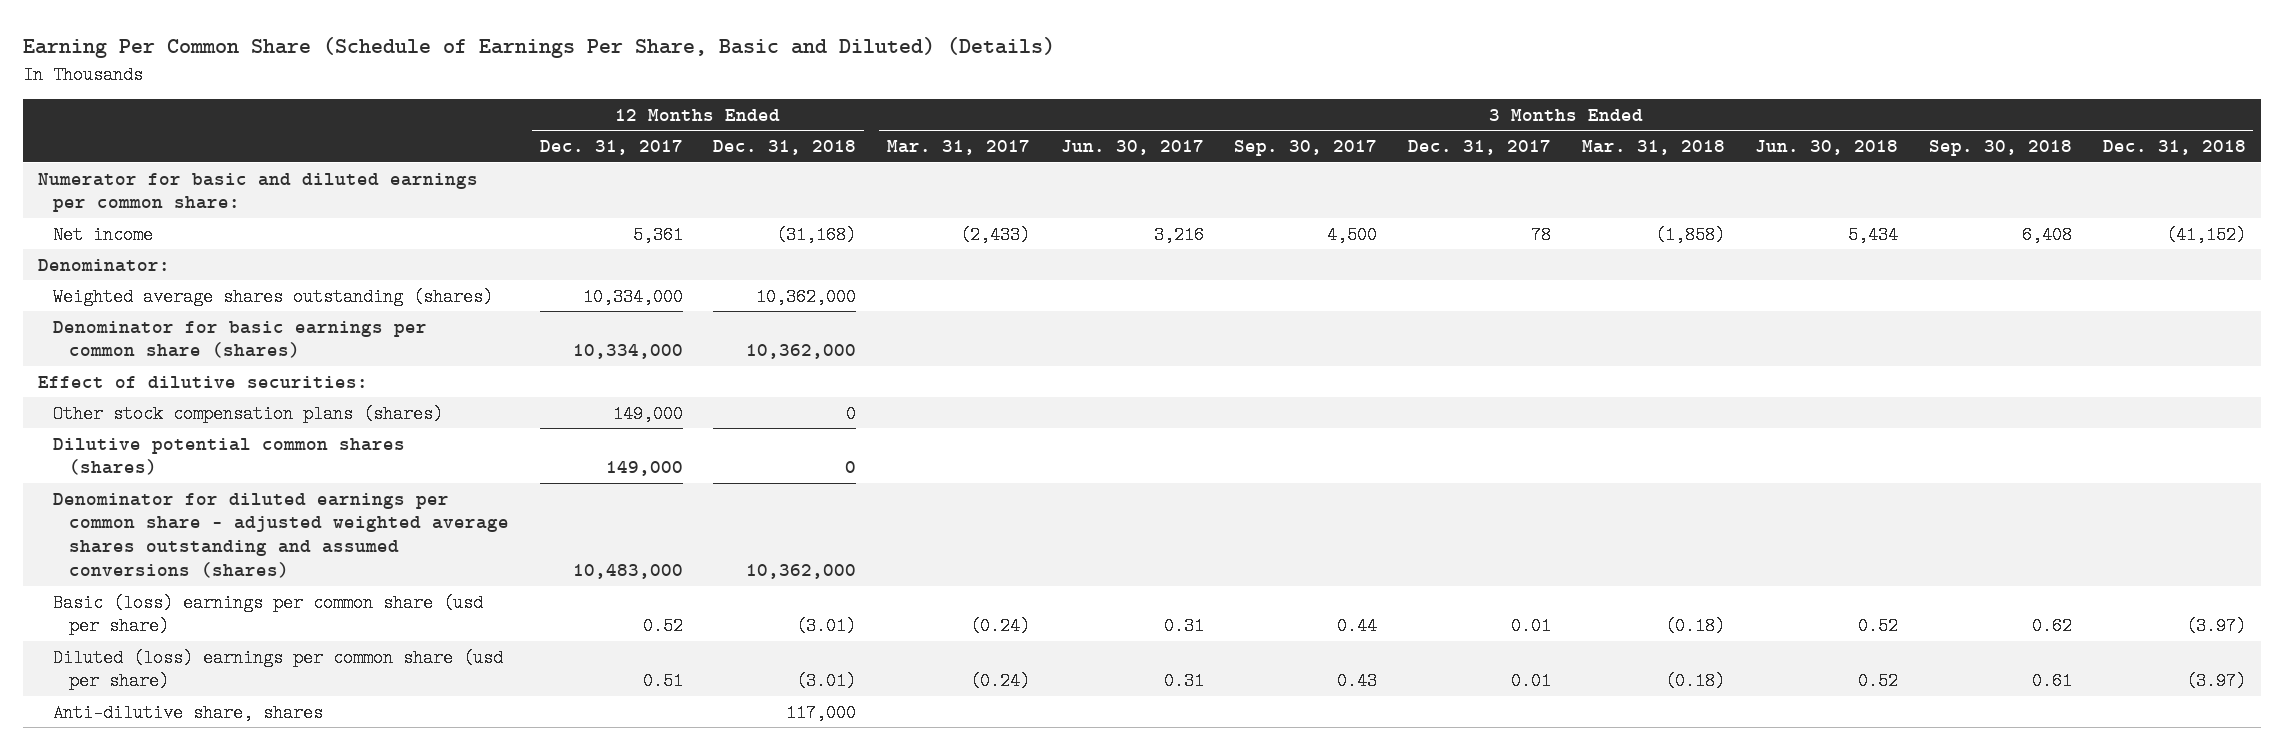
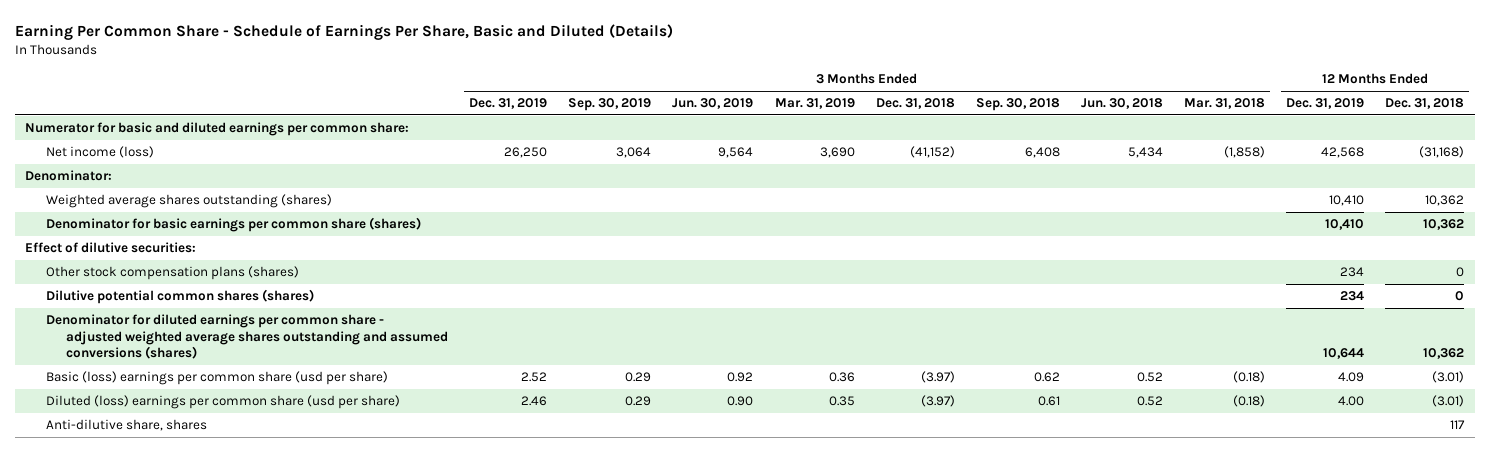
[22,37,1055,59] Earning Per Common Share (Schedule of Earnings Per Share, Basic and Diluted) (Details) -> [14,23,673,40] Earning Per Common Share - Schedule of Earnings Per Share, Basic and Diluted (Details)
[539,140,683,156] Dec. 31, 2017 -> none
[886,140,1030,156] Mar. 31, 2017 -> none
[1060,140,1204,156] Jun. 30, 2017 -> none
[1234,140,1378,157] Sep. 30, 2017 -> none
[1408,140,1552,156] Dec. 31, 2017 -> none
none -> [469,98,548,110] Dec. 31, 2019
none -> [568,98,652,112] Sep. 30, 2019
none -> [672,98,754,110] Jun. 30, 2019
none -> [774,98,855,110] Mar. 31, 2019
none -> [1285,98,1364,110] Dec. 31, 2019
[53,225,154,244] Net income -> [45,146,154,159] Net income (loss)
[756,287,857,306] 10,362,000 -> [1425,195,1465,207] 10,362
[746,344,857,360] 10,362,000 -> [1423,219,1465,231] 10,362
[746,563,857,579] 10,362,000 -> [1423,348,1465,360] 10,362
[786,703,857,722] 117,000 -> [1450,420,1466,430] 117

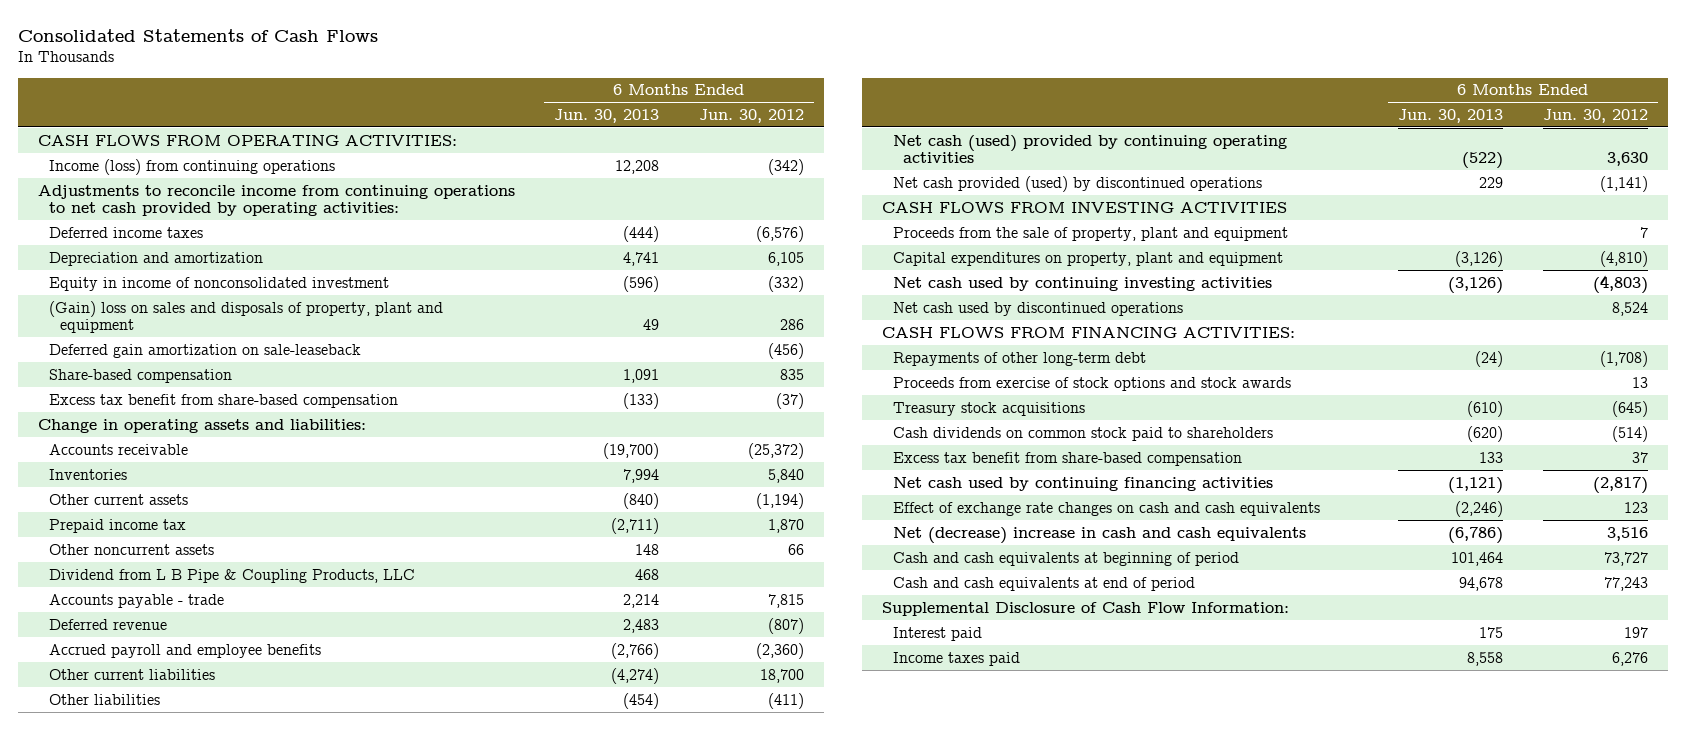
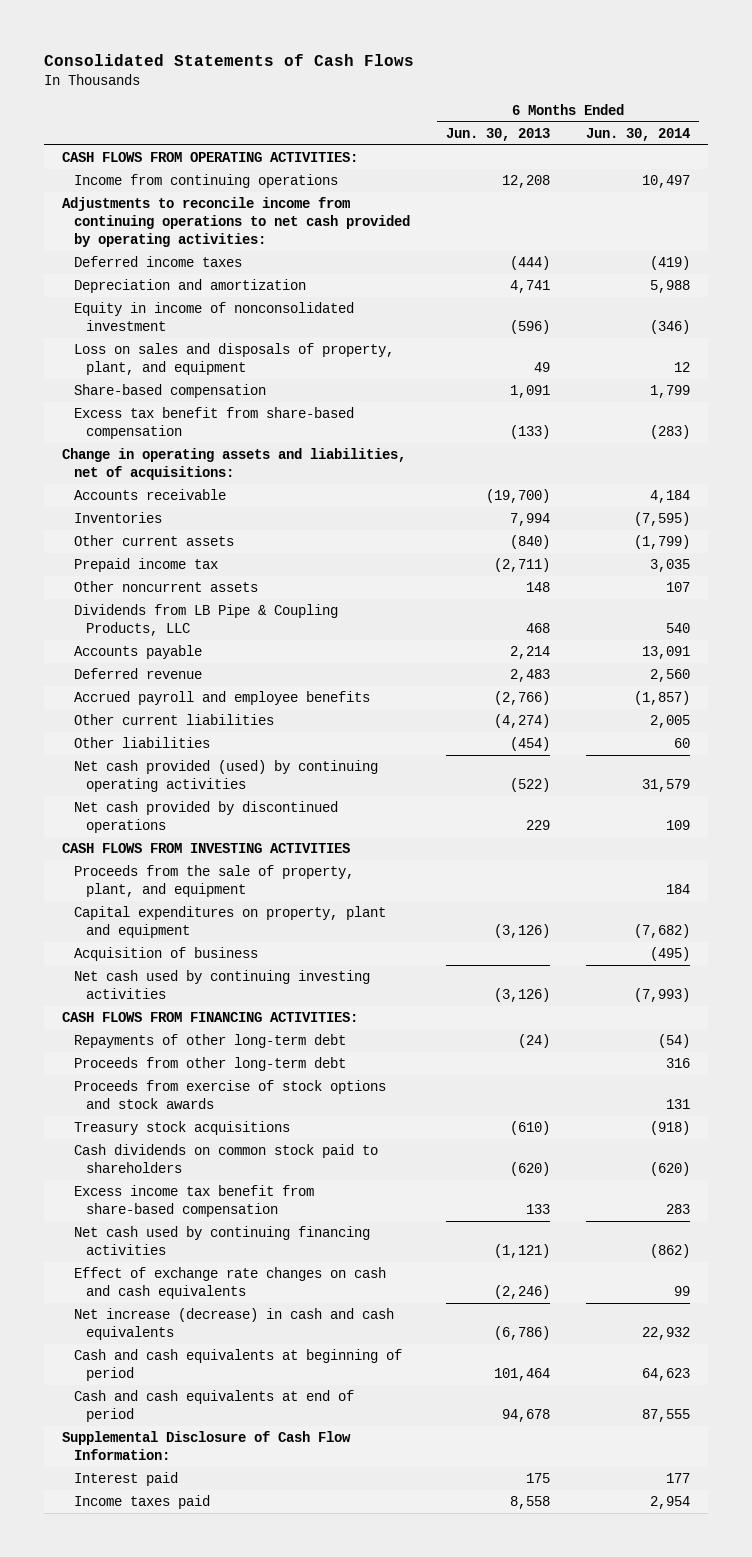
[698,108,804,123] Jun. 30, 2012 -> none
none -> [585,127,690,141] Jun. 30, 2014
[48,158,335,175] Income (loss) from continuing operations -> [74,174,339,189] Income from continuing operations
[48,343,361,358] Deferred gain amortization on sale-leaseback -> none
[48,300,443,334] (Gain) loss on sales and disposals of property, plant and equipment -> [74,343,395,375] Loss on sales and disposals of property, plant, and equipment
[37,418,366,433] Change in operating assets and liabilities: -> [62,448,407,480] Change in operating assets and liabilities, net of acquisitions:
[48,568,415,583] Dividend from L B Pipe & Coupling Products, LLC -> [74,604,339,636] Dividends from LB Pipe & Coupling Products, LLC
[48,593,224,608] Accounts payable - trade -> [74,645,203,660] Accounts payable
[892,134,1287,164] Net cash (used) provided by continuing operating activities -> [74,760,379,792] Net cash provided (used) by continuing operating activities
[892,175,1262,192] Net cash provided (used) by discontinued operations -> [74,801,339,833] Net cash provided by discontinued operations
[892,226,1288,241] Proceeds from the sale of property, plant and equipment -> [74,865,355,897] Proceeds from the sale of property, plant, and equipment
none -> [74,947,259,962] Acquisition of business
[892,301,1183,316] Net cash used by discontinued operations -> none
none -> [74,1057,347,1072] Proceeds from other long-term debt
[892,451,1242,466] Excess tax benefit from share-based compensation -> [74,1185,315,1217] Excess income tax benefit from share-based compensation
[892,526,1306,544] Net (decrease) increase in cash and cash equivalents -> [74,1308,395,1340] Net increase (decrease) in cash and cash equivalents

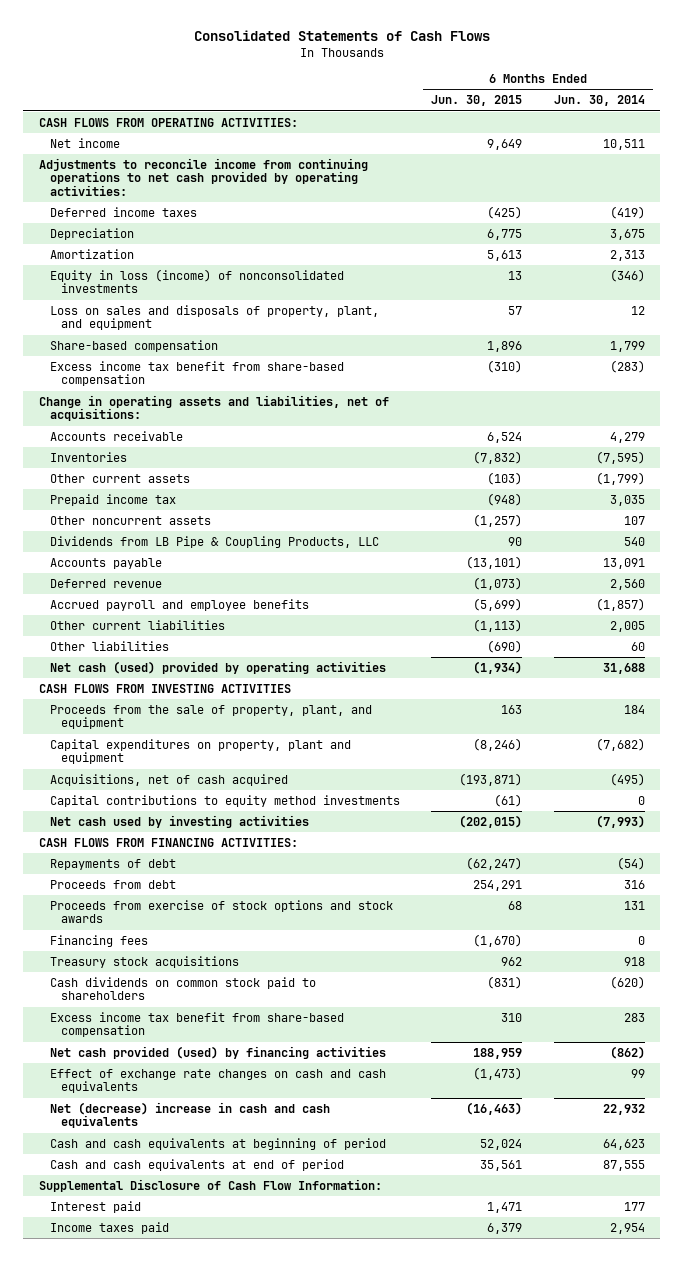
[445,127,550,141] Jun. 30, 2013 -> none
none -> [431,95,523,107] Jun. 30, 2015
[74,174,339,189] Income from continuing operations -> none
none -> [49,137,120,148] Net income
[74,279,307,294] Depreciation and amortization -> none
none -> [49,227,134,240] Depreciation
none -> [49,248,134,259] Amortization
[74,302,355,331] Equity in income of nonconsolidated investment -> [49,268,344,294] Equity in loss (income) of nonconsolidated investments
[74,407,355,439] Excess tax benefit from share-based compensation -> [49,360,344,387] Excess income tax benefit from share-based compensation
[649,490,690,504] 4,184 -> [609,431,645,443] 4,279
[74,801,339,833] Net cash provided by discontinued operations -> none
[74,760,379,792] Net cash provided (used) by continuing operating activities -> [49,660,386,674] Net cash (used) provided by operating activities
[641,778,690,792] 31,579 -> [602,662,645,674] 31,688
[74,947,259,962] Acquisition of business -> [49,773,288,786] Acquisitions, net of cash acquired
none -> [49,794,400,807] Capital contributions to equity method investments
[74,970,371,999] Net cash used by continuing investing activities -> [49,814,309,828] Net cash used by investing activities
[74,1034,347,1049] Repayments of other long-term debt -> [49,858,176,870] Repayments of debt
[74,1057,347,1072] Proceeds from other long-term debt -> [49,879,176,889] Proceeds from debt
none -> [49,934,148,947] Financing fees
[649,1121,690,1136] (918) -> [623,956,645,966] 918
[74,1226,371,1255] Net cash used by continuing financing activities -> [49,1045,386,1059] Net cash provided (used) by financing activities
[74,1308,395,1340] Net increase (decrease) in cash and cash equivalents -> [49,1101,330,1129] Net (decrease) increase in cash and cash equivalents

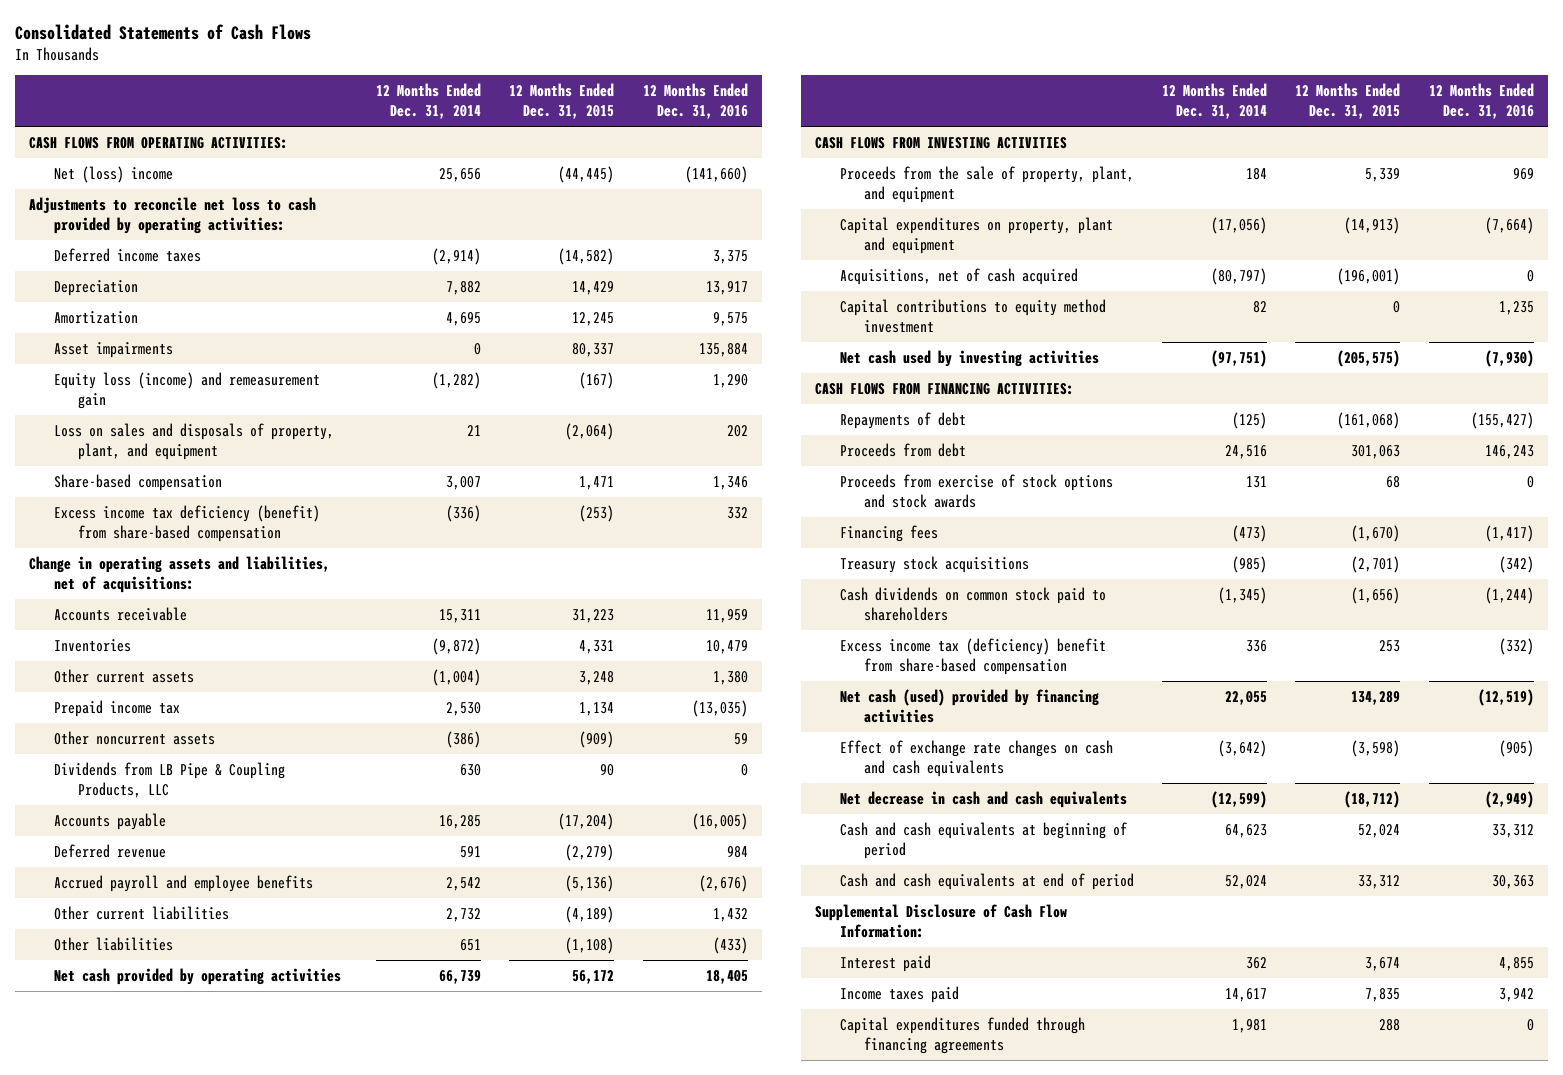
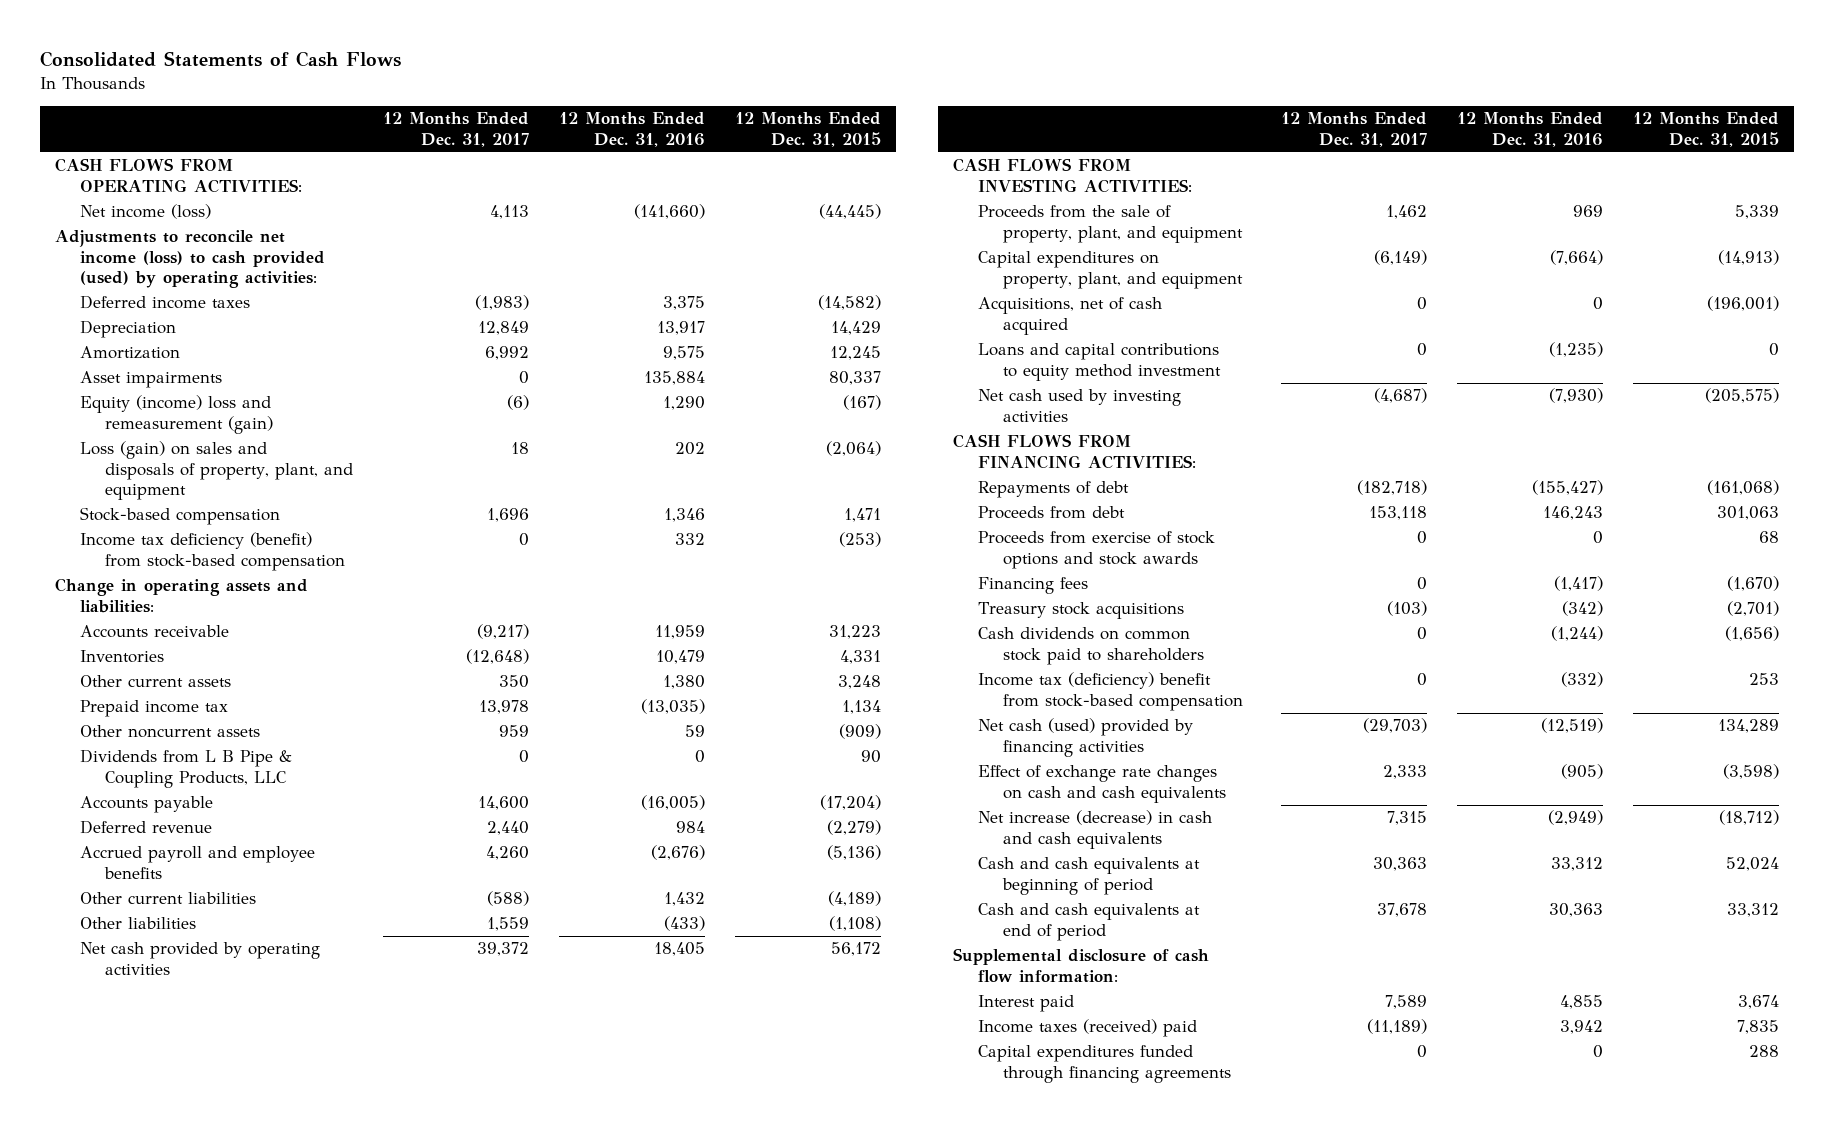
[376,83,482,120] 12 Months Ended Dec. 31, 2014 -> none
none -> [382,112,529,147] 12 Months Ended Dec. 31, 2017
[53,166,173,184] Net (loss) income -> [79,204,211,220] Net income (loss)
[29,197,317,234] Adjustments to reconcile net loss to cash provided by operating activities: -> [55,230,325,289] Adjustments to reconcile net income (loss) to cash provided (used) by operating activities:
[53,372,320,409] Equity loss (income) and remeasurement gain -> [79,395,273,434] Equity (income) loss and remeasurement (gain)
[53,423,334,460] Loss on sales and disposals of property, plant, and equipment -> [79,441,353,501] Loss (gain) on sales and disposals of property, plant, and equipment
[53,474,222,492] Share-based compensation -> [79,507,280,526] Stock-based compensation
[53,505,320,542] Excess income tax deficiency (benefit) from share-based compensation -> [79,532,345,571] Income tax deficiency (benefit) from stock-based compensation
[29,556,331,593] Change in operating assets and liabilities, net of acquisitions: -> [55,578,309,613] Change in operating assets and liabilities:
[53,762,285,798] Dividends from LB Pipe & Coupling Products, LLC -> [79,749,292,788] Dividends from L B Pipe & Coupling Products, LLC
[814,137,1067,150] CASH FLOWS FROM INVESTING ACTIVITIES -> [953,158,1192,193] CASH FLOWS FROM INVESTING ACTIVITIES:
[839,217,1113,254] Capital expenditures on property, plant and equipment -> [977,251,1243,289] Capital expenditures on property, plant, and equipment
[839,299,1106,333] Capital contributions to equity method investment -> [977,343,1221,381] Loans and capital contributions to equity method investment
[1498,301,1534,316] 1,235 -> [1548,342,1603,358] (1,235)
[839,638,1106,675] Excess income tax (deficiency) benefit from share-based compensation -> [977,672,1243,711] Income tax (deficiency) benefit from stock-based compensation
[839,791,1127,809] Net decrease in cash and cash equivalents -> [977,810,1212,849] Net increase (decrease) in cash and cash equivalents
[814,904,1067,938] Supplemental Disclosure of Cash Flow Information: -> [953,948,1210,983] Supplemental disclosure of cash flow information:
[839,986,959,1004] Income taxes paid -> [977,1019,1197,1038] Income taxes (received) paid

